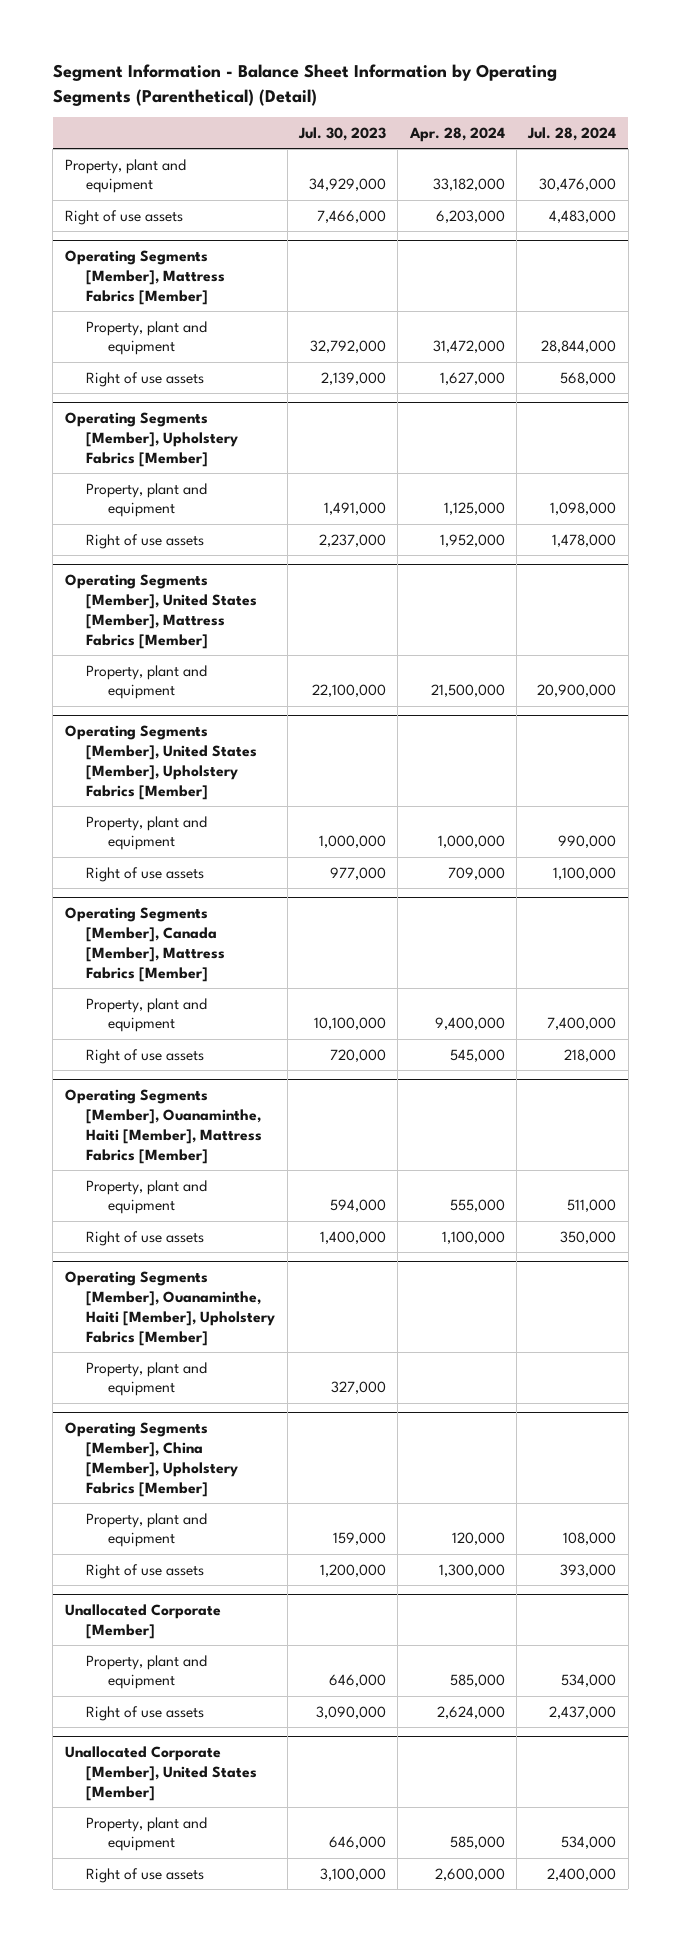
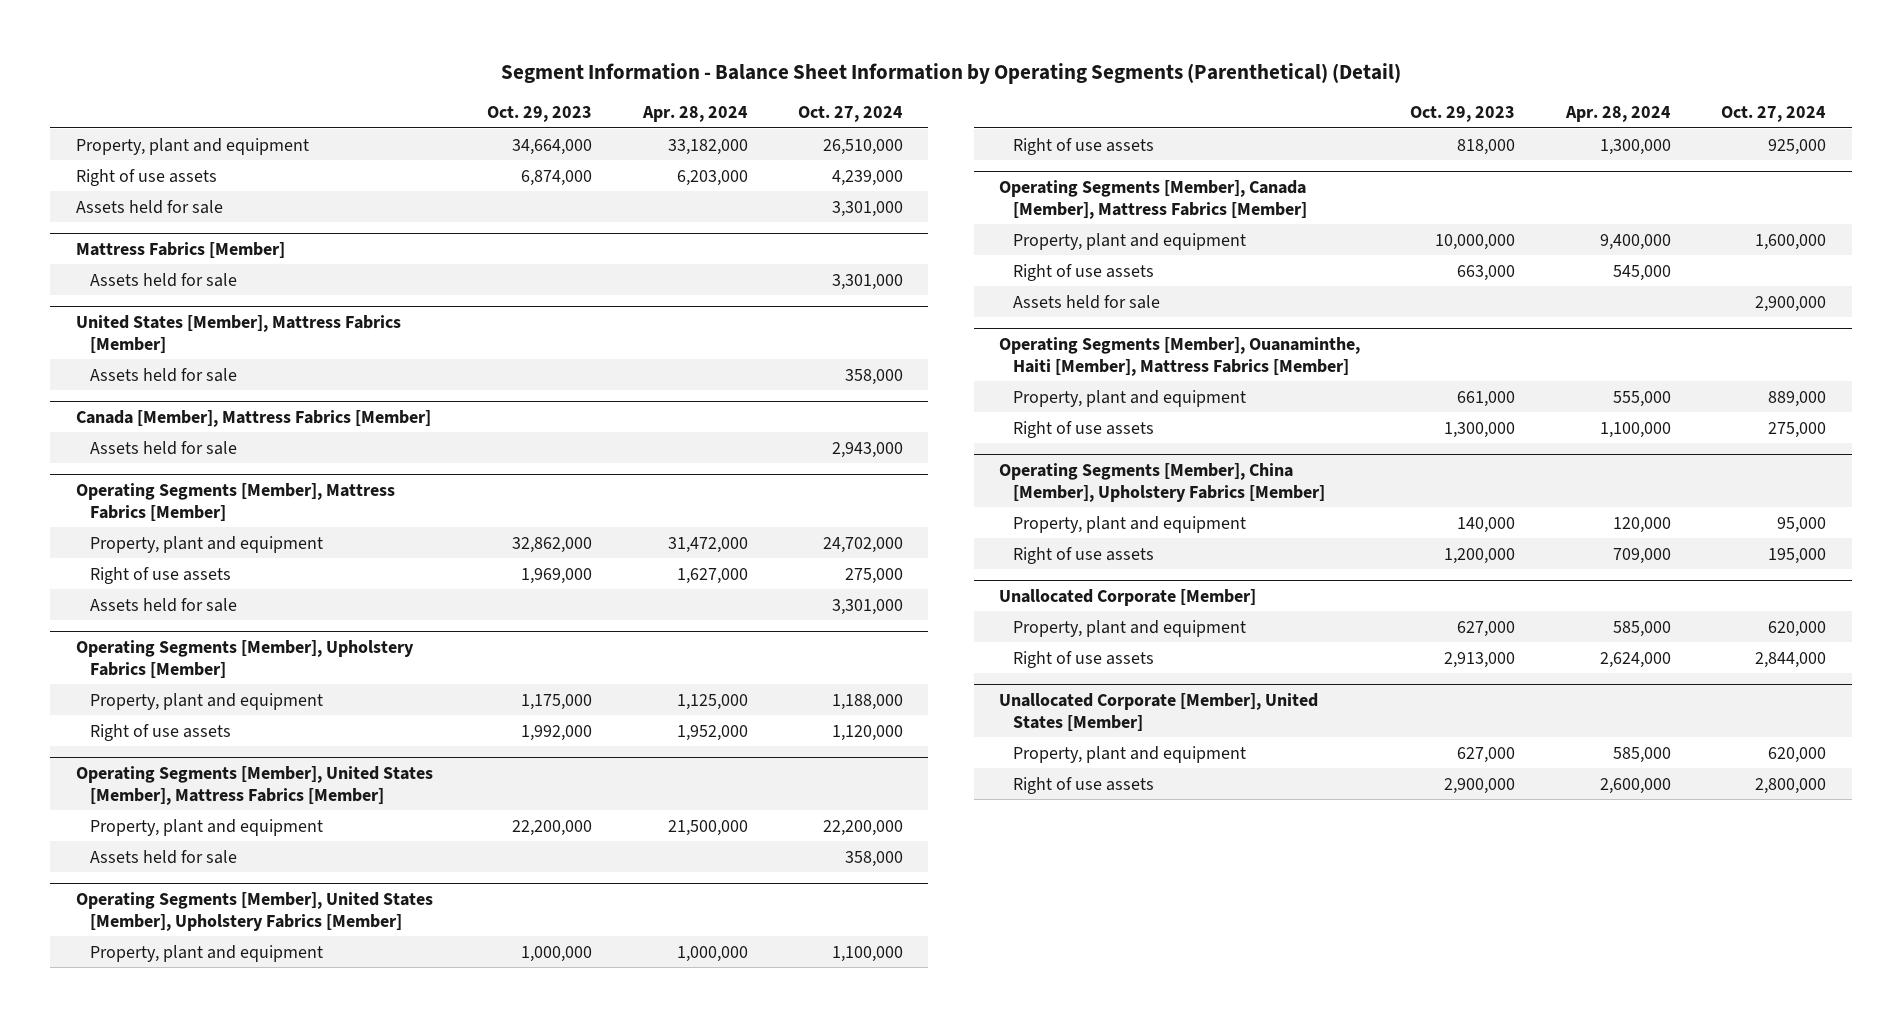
[297,126,386,141] Jul. 30, 2023 -> none
[527,126,617,141] Jul. 28, 2024 -> none
none -> [487,106,593,123] Oct. 29, 2023
none -> [798,106,904,123] Oct. 27, 2024
none -> [75,199,223,214] Assets held for sale
none -> [75,241,285,258] Mattress Fabrics [Member]
none -> [89,272,237,287] Assets held for sale
none -> [75,314,401,353] United States [Member], Mattress Fabrics [Member]
none -> [89,367,237,382] Assets held for sale
none -> [75,409,431,427] Canada [Member], Mattress Fabrics [Member]
none -> [89,440,237,455] Assets held for sale
none -> [89,597,237,612] Assets held for sale
none -> [89,849,237,864] Assets held for sale
[447,866,505,880] 709,000 -> [1599,138,1671,155] 1,300,000
none -> [1013,294,1161,309] Assets held for sale
[64,1271,276,1346] Operating Segments [Member], Ouanaminthe, Haiti [Member], Upholstery Fabrics [Member] -> none
[86,1361,208,1397] Property, plant and equipment -> none
[438,1563,505,1577] 1,300,000 -> [1612,547,1671,564] 709,000

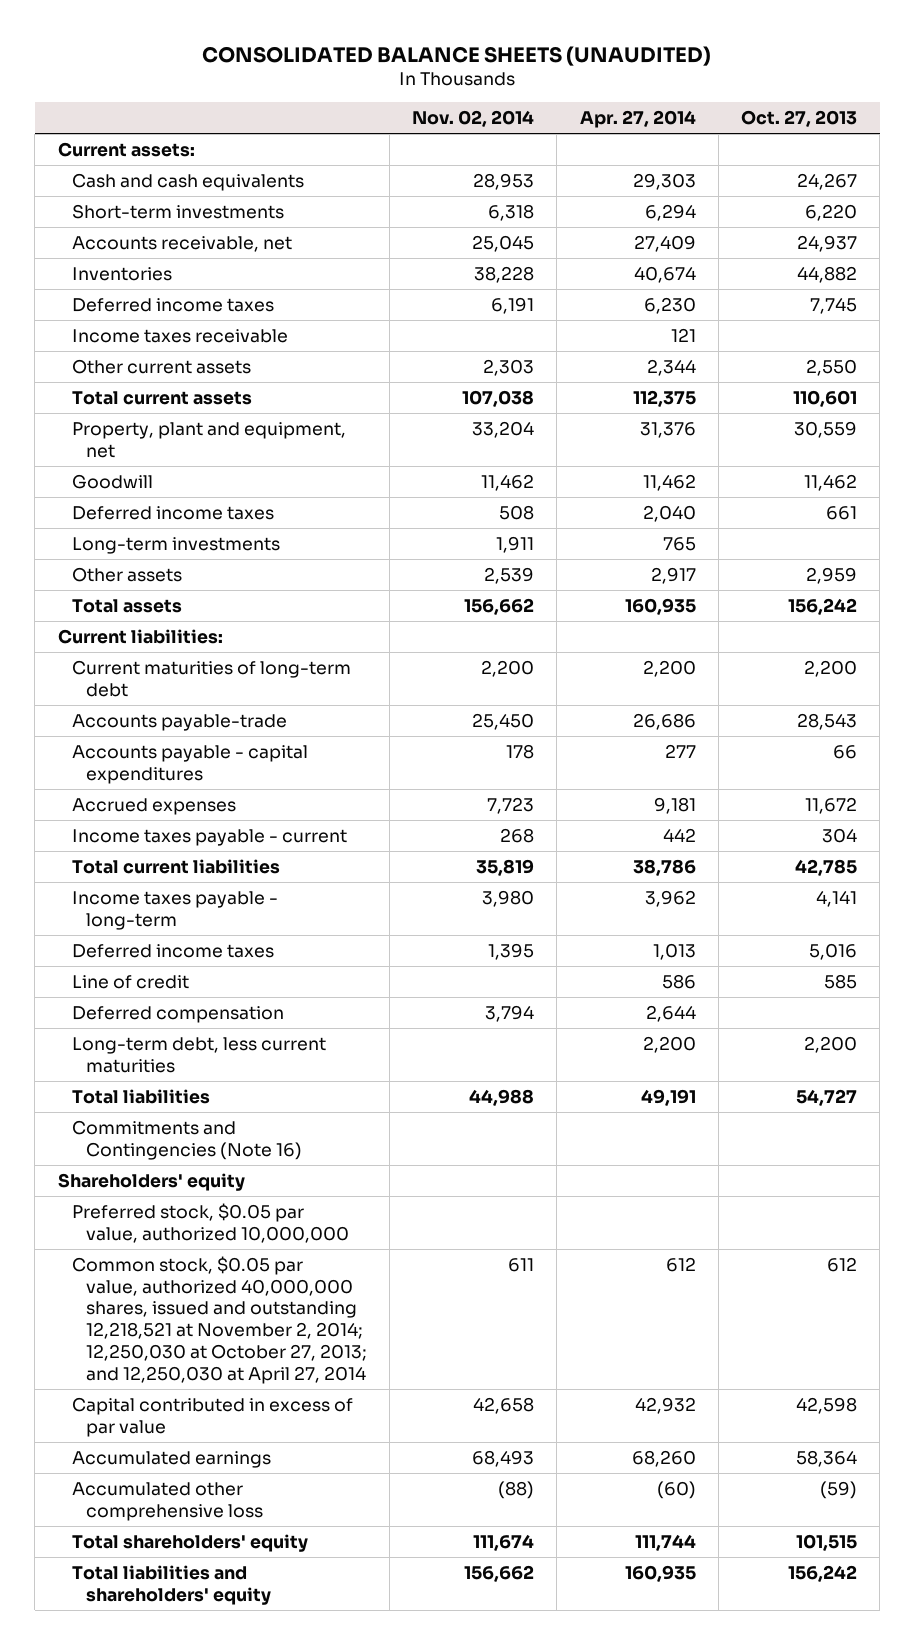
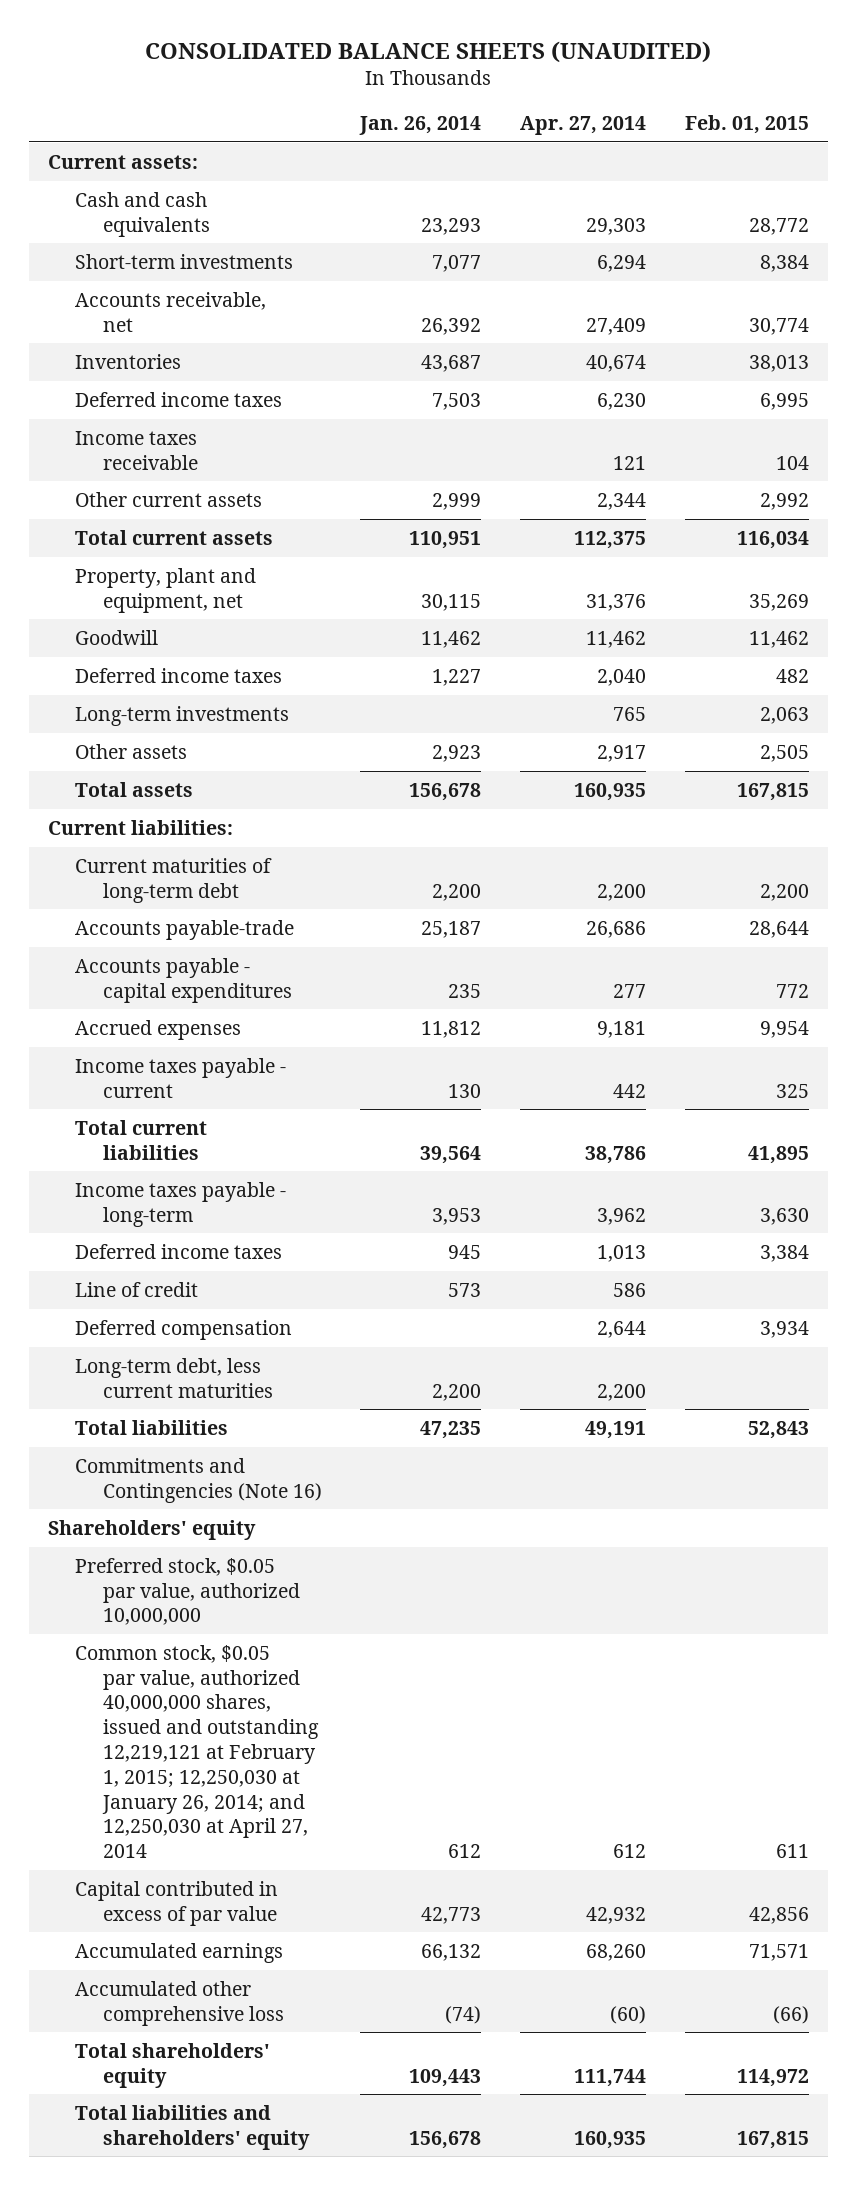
[412,109,535,127] Nov. 02, 2014 -> none
[741,109,858,127] Oct. 27, 2013 -> none
none -> [359,116,482,136] Jan. 26, 2014
none -> [684,115,809,135] Feb. 01, 2015
[71,1255,367,1384] Common stock, $0.05 par value, authorized 40,000,000 shares, issued and outstanding 12,218,521 at November 2, 2014; 12,250,030 at October 27, 2013; and 12,250,030 at April 27, 2014 -> [75,1644,319,1859] Common stock, $0.05 par value, authorized 40,000,000 shares, issued and outstanding 12,219,121 at February 1, 2015; 12,250,030 at January 26, 2014; and 12,250,030 at April 27, 2014

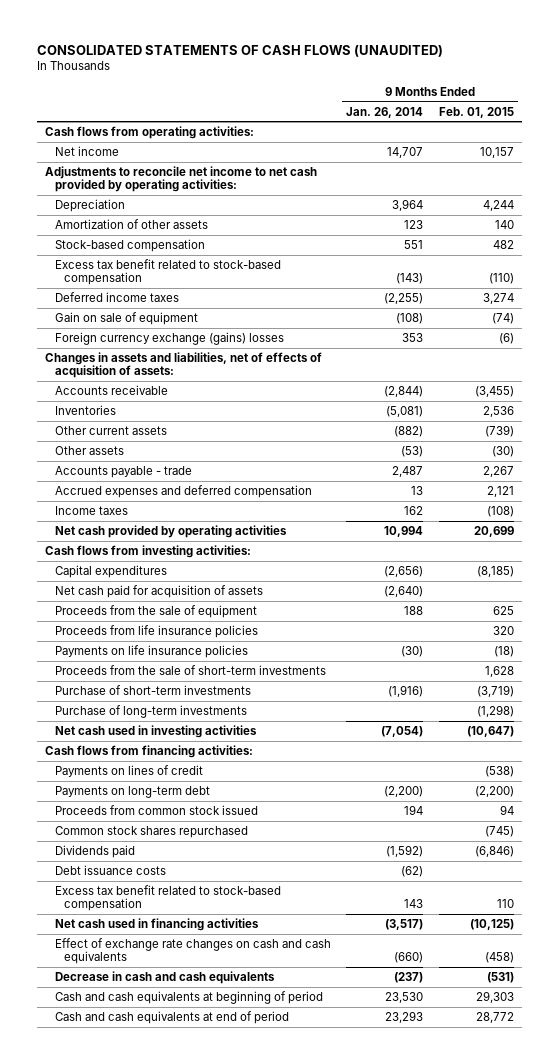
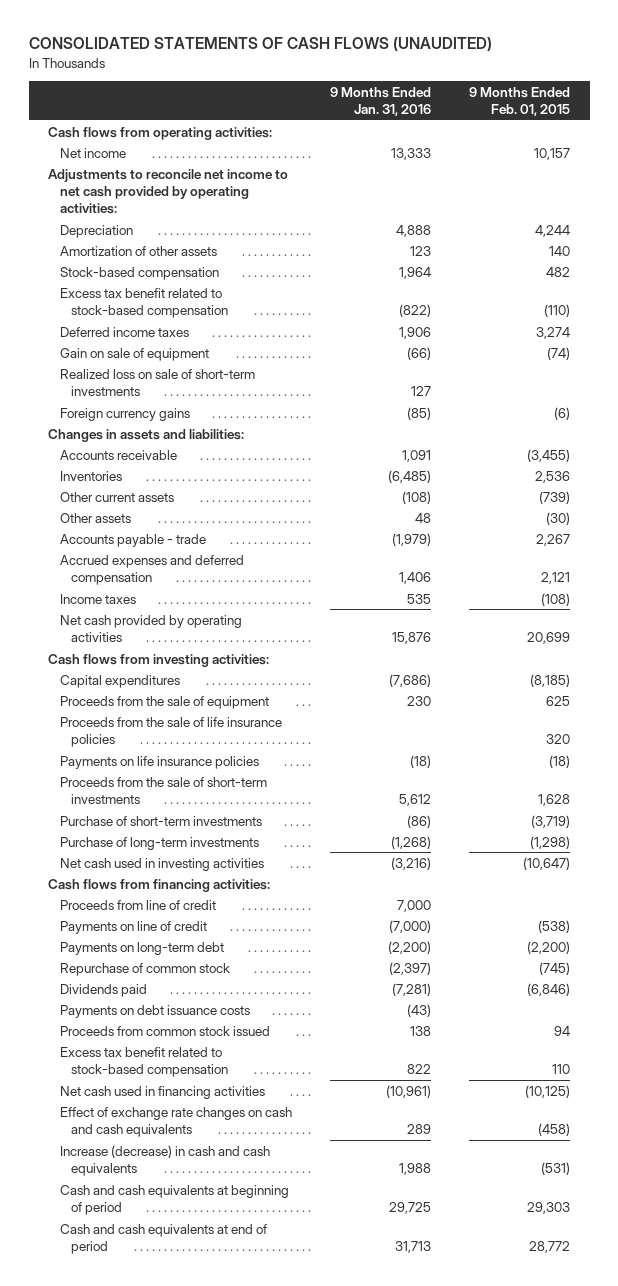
[346,106,424,118] Jan. 26, 2014 -> none
none -> [329,86,431,116] 9 Months Ended Jan. 31, 2016
none -> [59,368,255,396] Realized loss on sale of short-term investments
[54,332,284,346] Foreign currency exchange (gains) losses -> [59,407,190,421] Foreign currency gains
[45,352,323,379] Changes in assets and liabilities, net of effects of acquisition of assets: -> [47,428,244,442] Changes in assets and liabilities:
[54,585,263,599] Net cash paid for acquisition of assets -> none
[54,625,258,639] Proceeds from life insurance policies -> [59,716,282,747] Proceeds from the sale of life insurance policies
none -> [59,899,216,910] Proceeds from line of credit
[54,765,203,778] Payments on lines of credit -> [59,920,207,934] Payments on line of credit
[54,826,248,839] Common stock shares repurchased -> [59,962,230,976] Repurchase of common stock
[54,865,166,876] Debt issuance costs -> [59,1004,250,1018] Payments on debt issuance costs
[54,805,258,816] Proceeds from common stock issued -> [59,1025,270,1036] Proceeds from common stock issued
[54,971,275,985] Decrease in cash and cash equivalents -> [59,1144,270,1176] Increase (decrease) in cash and cash equivalents

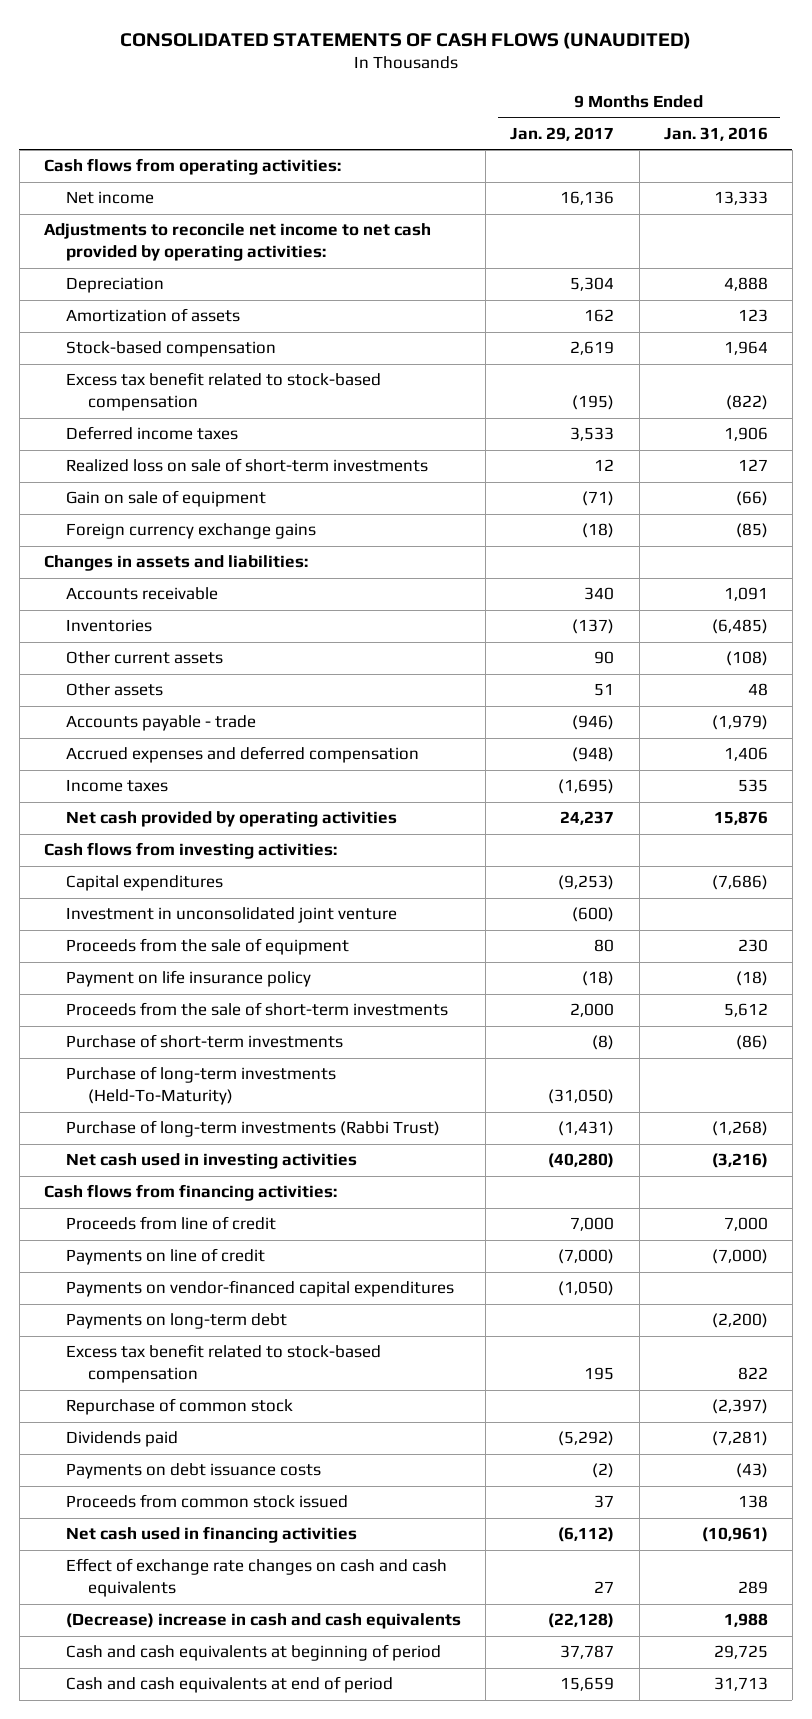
[469,86,571,116] 9 Months Ended Feb. 01, 2015 -> none
none -> [510,126,615,141] Jan. 29, 2017
[59,245,217,256] Amortization of other assets -> [66,308,241,323] Amortization of assets
[59,347,209,361] Gain on sale of equipment -> [66,490,267,508] Gain on sale of equipment
[59,407,190,421] Foreign currency gains -> [66,523,317,540] Foreign currency exchange gains
none -> [66,907,398,924] Investment in unconsolidated joint venture
[59,716,282,747] Proceeds from the sale of life insurance policies -> none
[59,755,259,769] Payments on life insurance policies -> [66,970,312,988] Payment on life insurance policy
none -> [66,1066,337,1106] Purchase of long-term investments (Held-To-Maturity)
[59,836,259,850] Purchase of long-term investments -> [66,1120,441,1138] Purchase of long-term investments (Rabbi Trust)
none -> [66,1280,455,1298] Payments on vendor-financed capital expenditures
[59,1046,229,1077] Excess tax benefit related to stock-based compensation -> [66,1344,382,1384] Excess tax benefit related to stock-based compensation
[59,1144,270,1176] Increase (decrease) in cash and cash equivalents -> [66,1613,462,1630] (Decrease) increase in cash and cash equivalents

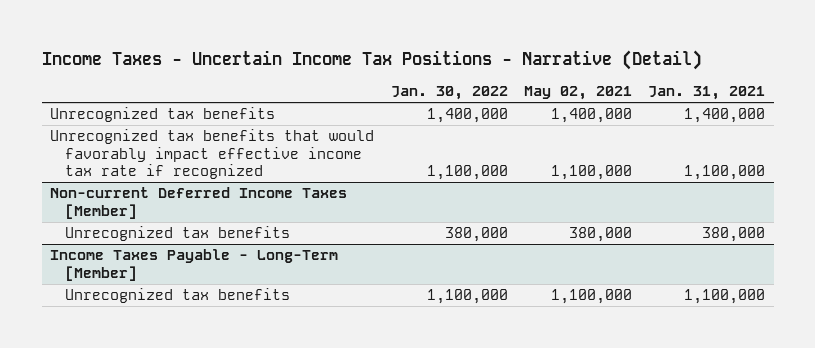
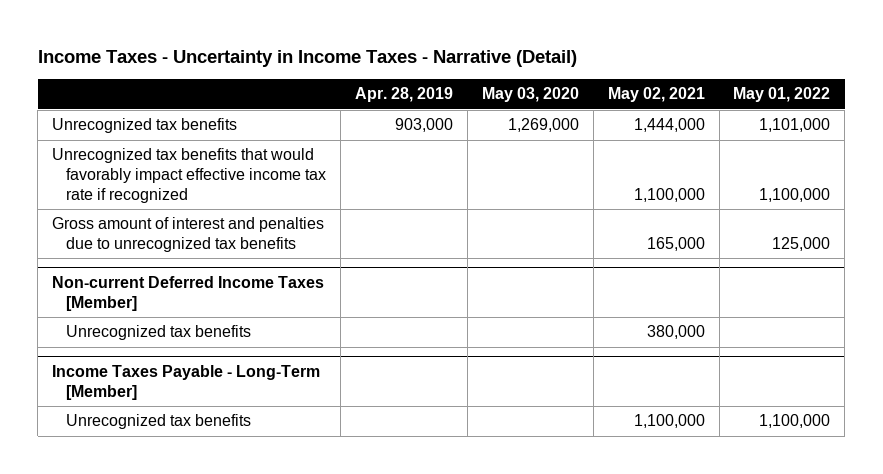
[41,49,702,70] Income Taxes - Uncertain Income Tax Positions - Narrative (Detail) -> [37,49,577,67] Income Taxes - Uncertainty in Income Taxes - Narrative (Detail)
[390,86,508,101] Jan. 30, 2022 -> none
[648,86,766,101] Jan. 31, 2021 -> none
none -> [355,87,454,103] Apr. 28, 2019
none -> [481,87,579,103] May 03, 2020
none -> [733,87,831,103] May 01, 2022
[550,108,632,124] 1,400,000 -> [633,118,705,133] 1,444,000
none -> [52,217,325,253] Gross amount of interest and penalties due to unrecognized tax benefits

